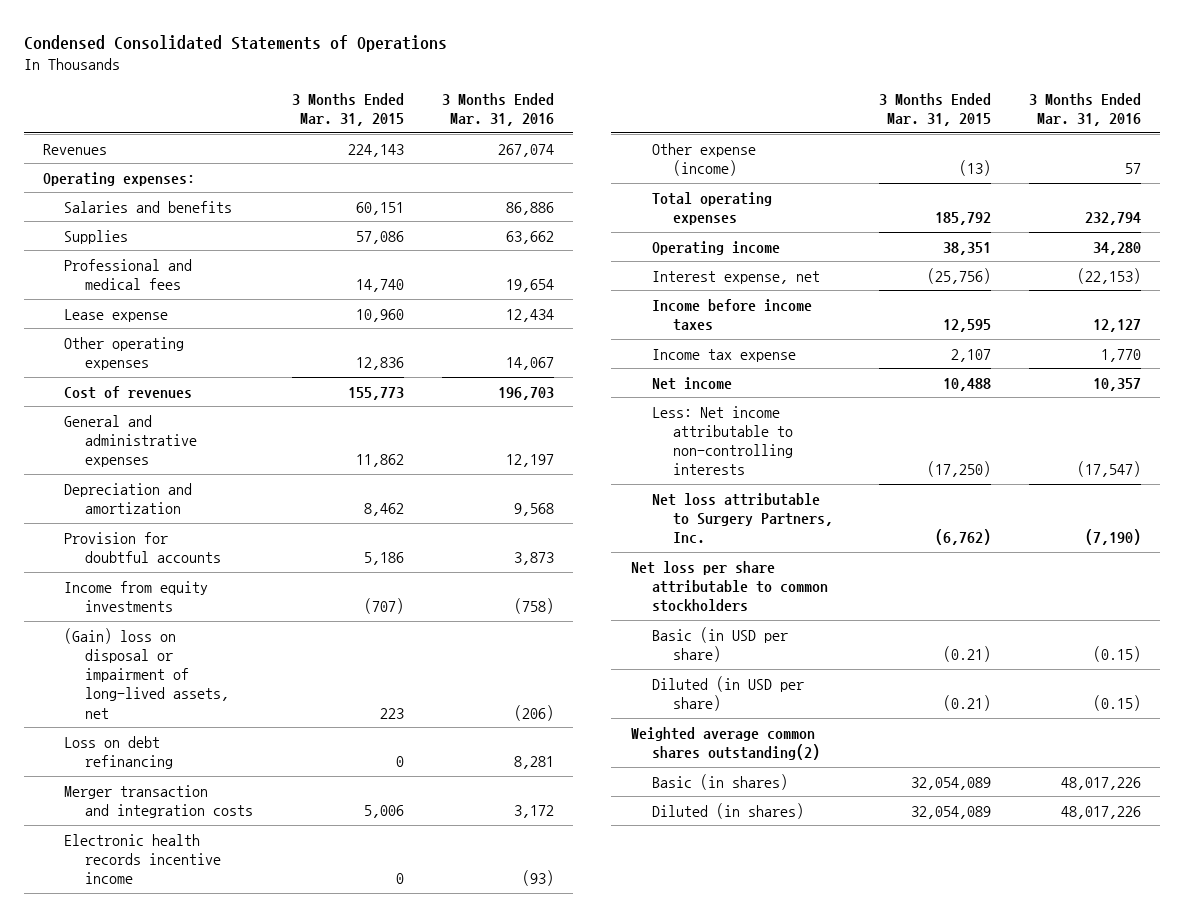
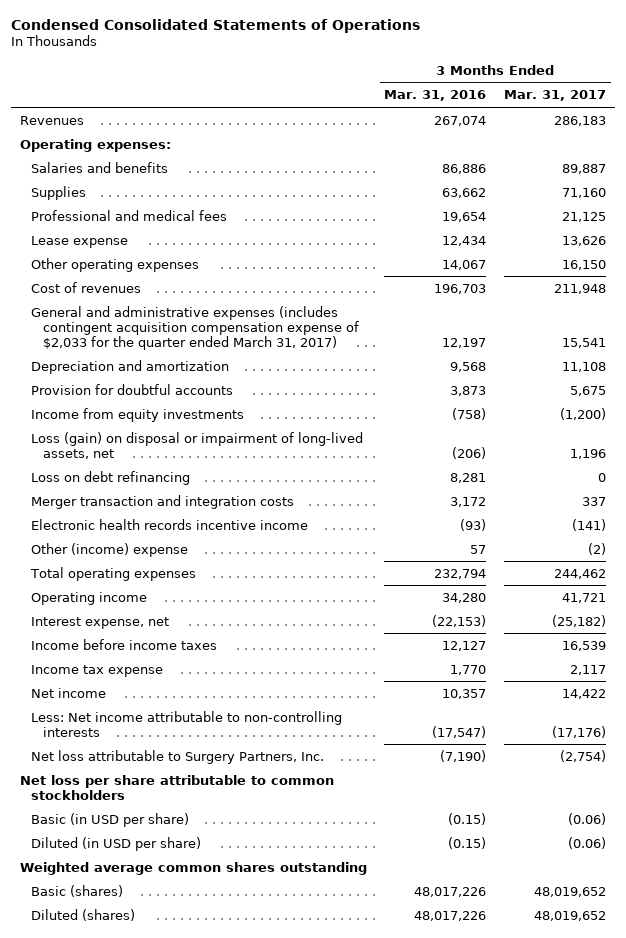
[291,92,404,126] 3 Months Ended Mar. 31, 2015 -> none
none -> [504,90,607,102] Mar. 31, 2017
[64,414,198,468] General and administrative expenses -> [31,305,359,350] General and administrative expenses (includes contingent acquisition compensation expense of $2,033 for the quarter ended March 31, 2017)
[64,627,230,719] (Gain) loss on disposal or impairment of long-lived assets, net -> [31,431,364,459] Loss (gain) on disposal or impairment of long-lived assets, net
[651,142,756,176] Other expense (income) -> [31,542,189,557] Other (income) expense
[630,726,820,760] Weighted average common shares outstanding(2) -> [19,861,367,875] Weighted average common shares outstanding
[651,773,788,790] Basic (in shares) -> [31,884,124,897] Basic (shares)
[651,802,804,819] Diluted (in shares) -> [31,908,136,921] Diluted (shares)

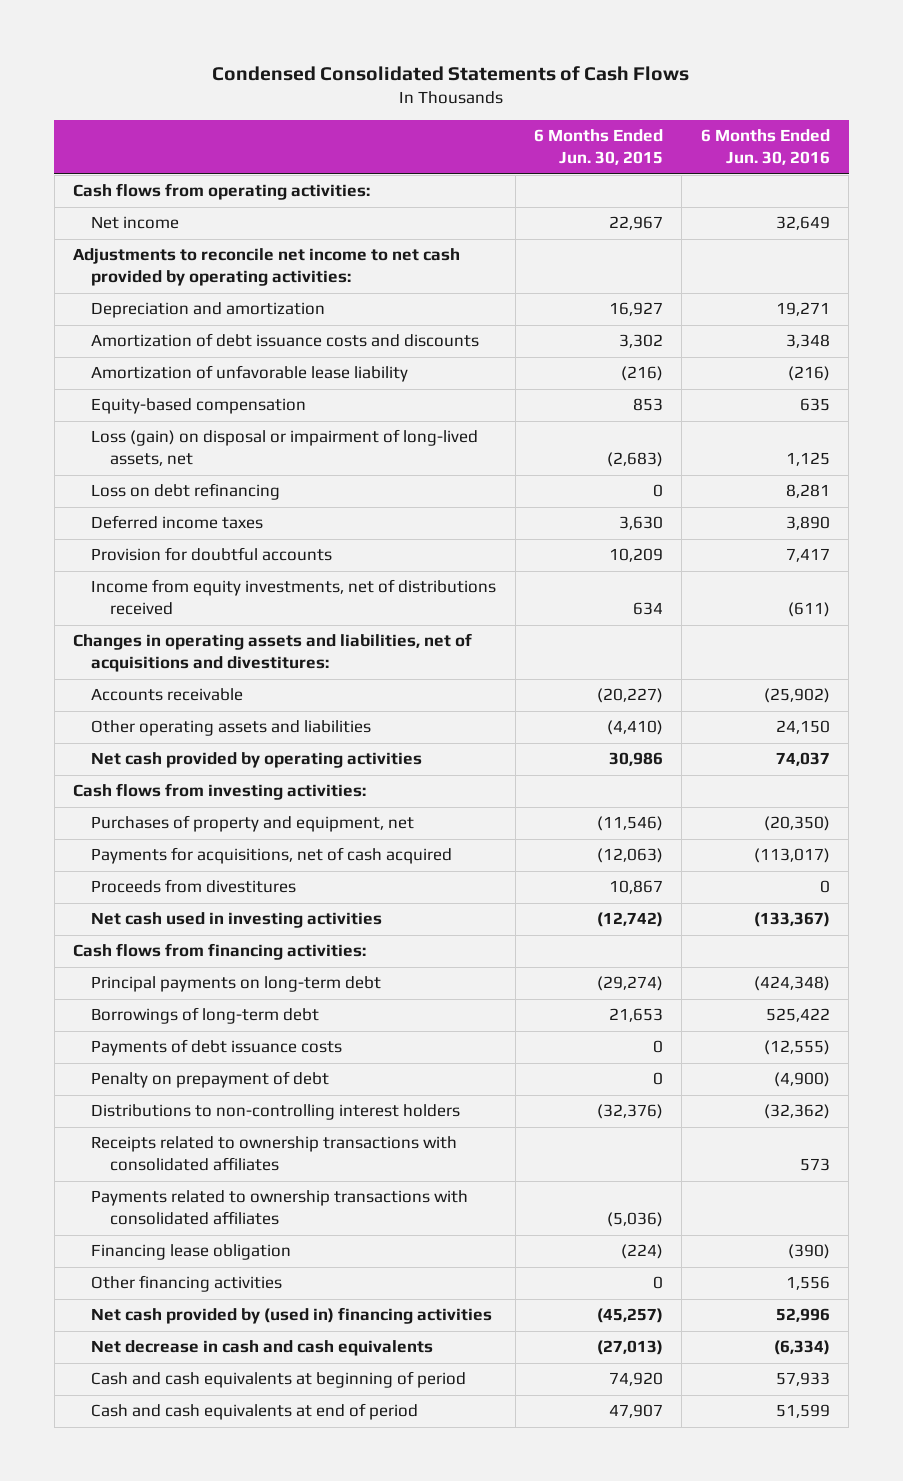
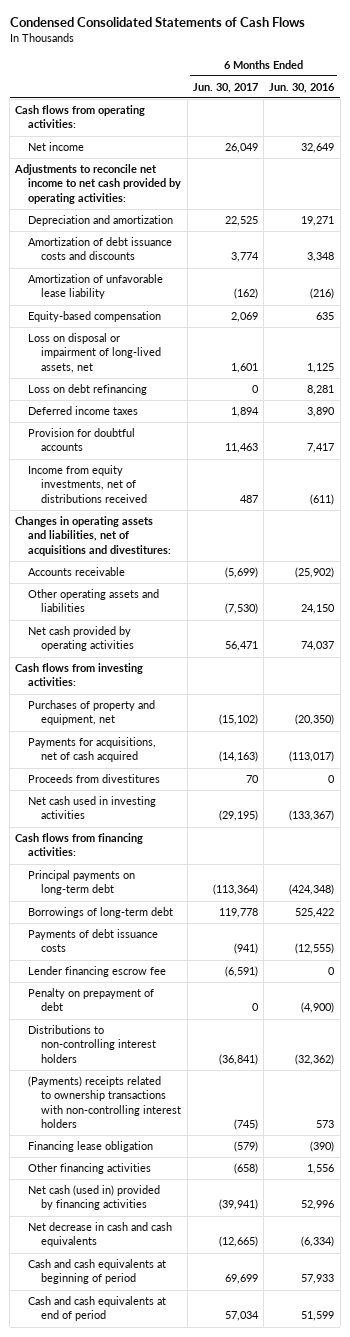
[534,129,664,166] 6 Months Ended Jun. 30, 2015 -> none
none -> [192,82,258,93] Jun. 30, 2017
[91,429,479,467] Loss (gain) on disposal or impairment of long-lived assets, net -> [28,333,162,373] Loss on disposal or impairment of long-lived assets, net
none -> [28,966,167,978] Lender financing escrow fee
[91,1190,469,1226] Payments related to ownership transactions with consolidated affiliates -> none
[91,1136,458,1172] Receipts related to ownership transactions with consolidated affiliates -> [28,1076,182,1129] (Payments) receipts related to ownership transactions with non-controlling interest holders
[91,1307,493,1325] Net cash provided by (used in) financing activities -> [28,1185,161,1211] Net cash (used in) provided by financing activities

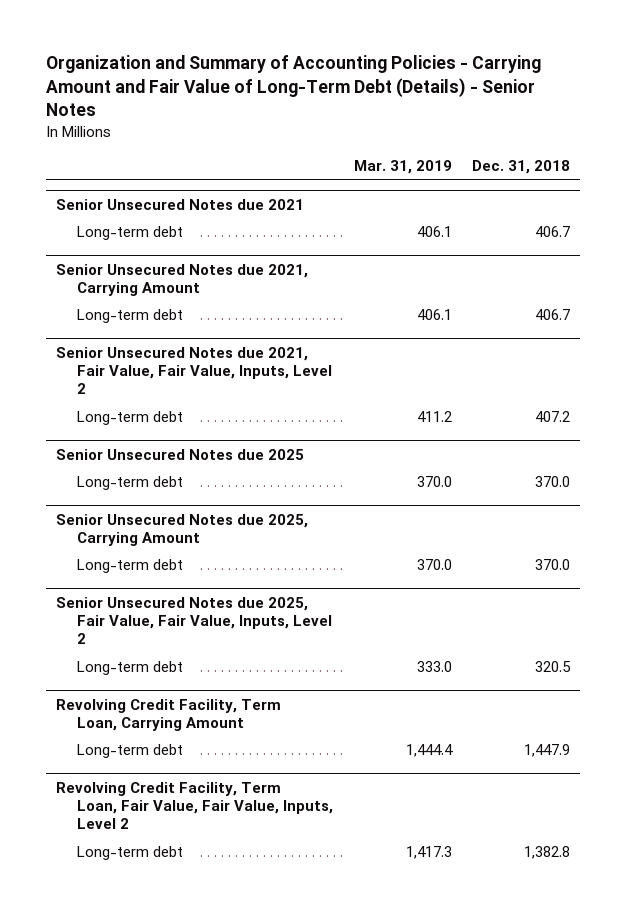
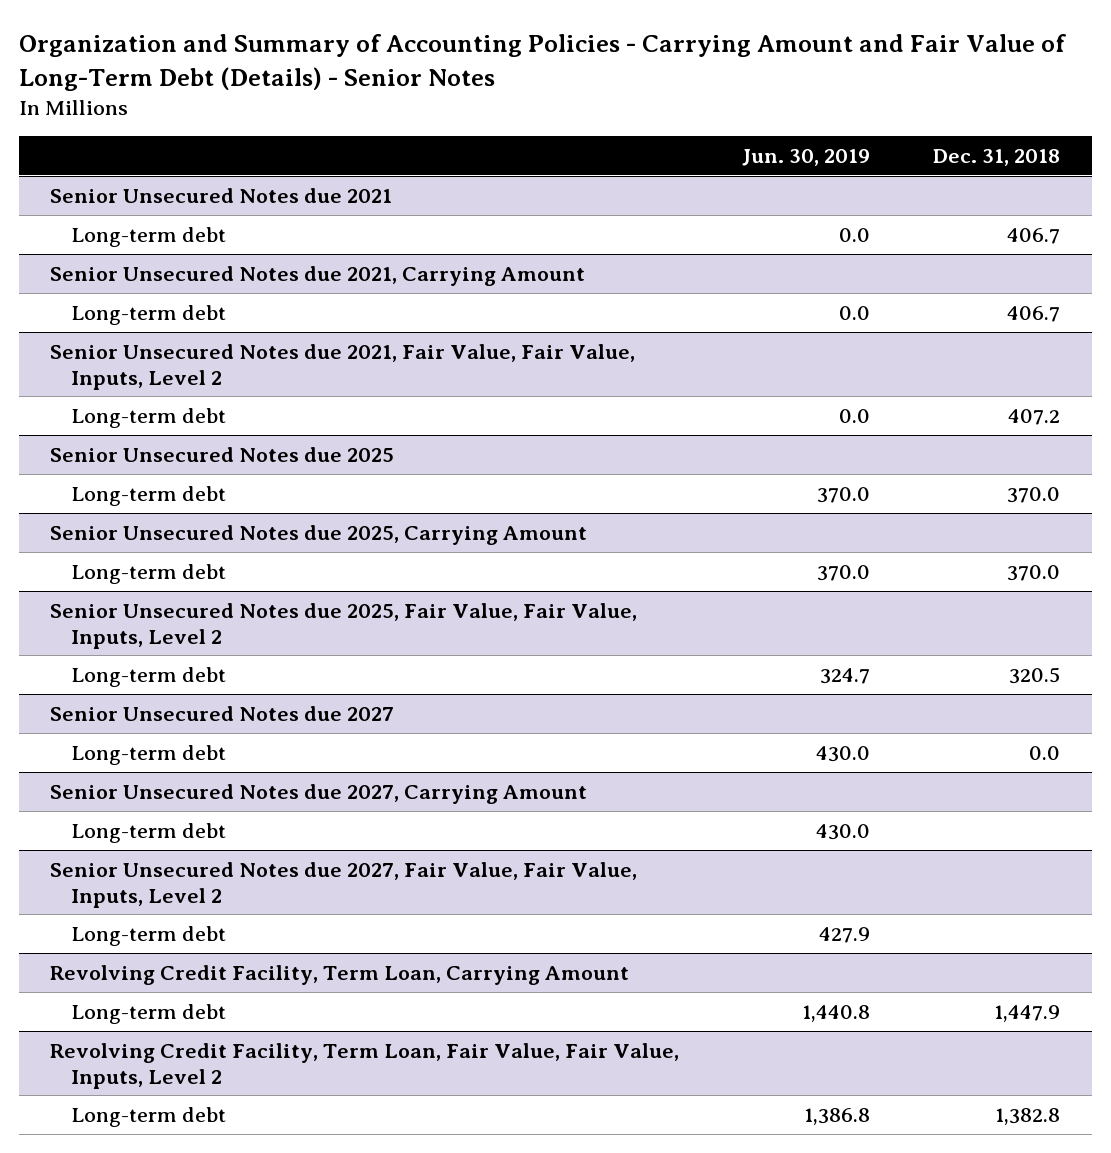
[353,160,452,175] Mar. 31, 2019 -> none
none -> [742,148,871,166] Jun. 30, 2019
none -> [50,705,395,721] Senior Unsecured Notes due 2027
none -> [70,744,226,765] Long-term debt
none -> [50,783,588,804] Senior Unsecured Notes due 2027, Carrying Amount
none -> [70,822,226,843] Long-term debt
none -> [50,861,638,908] Senior Unsecured Notes due 2027, Fair Value, Fair Value, Inputs, Level 2
none -> [70,925,226,946] Long-term debt

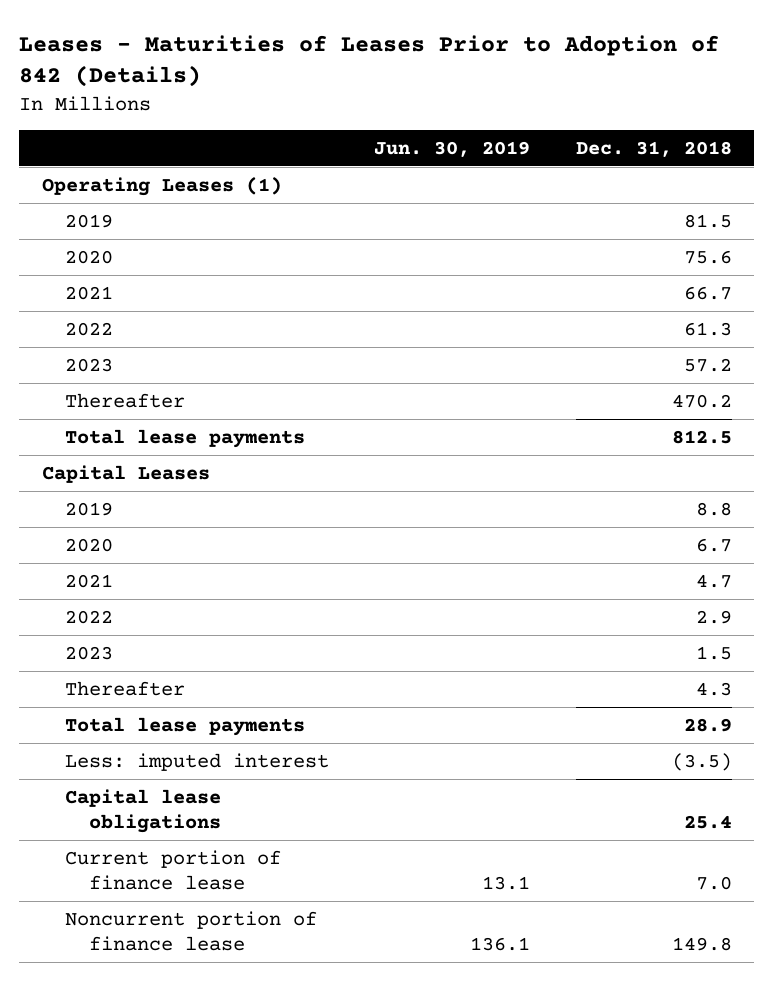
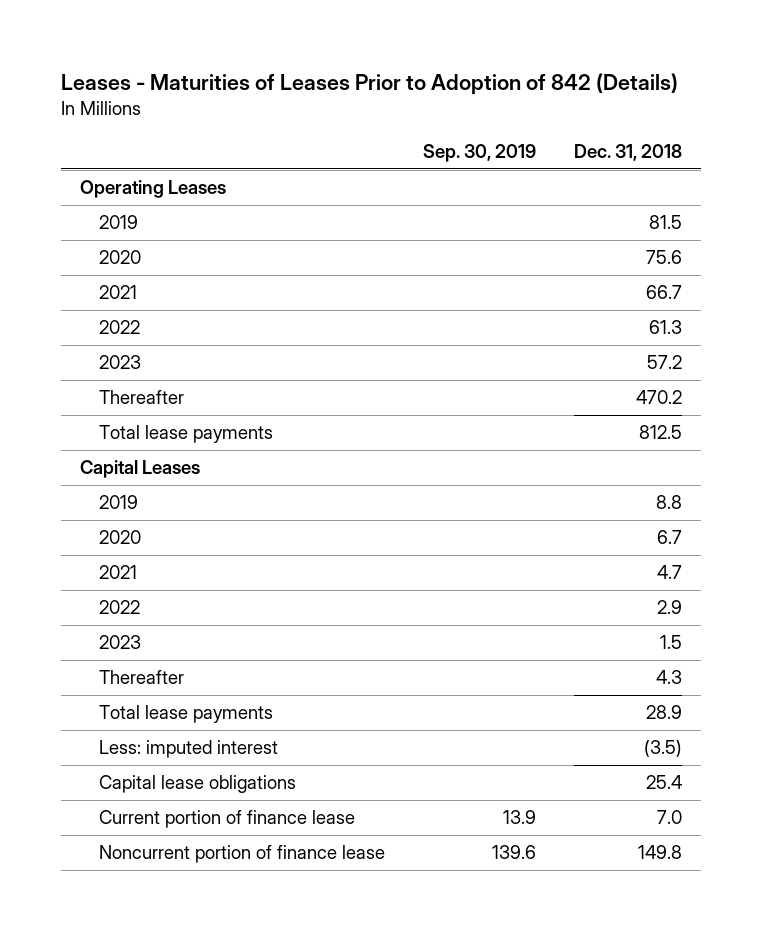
[374,140,531,157] Jun. 30, 2019 -> none
none -> [423,143,537,162] Sep. 30, 2019
[41,176,282,196] Operating Leases (1) -> [80,180,227,199] Operating Leases

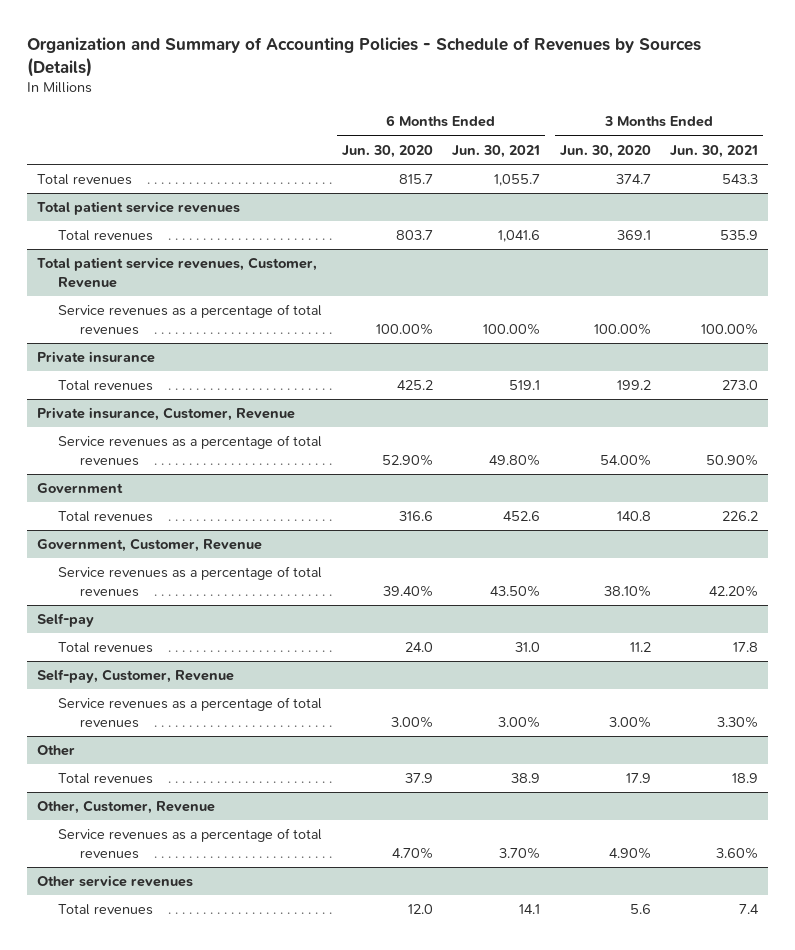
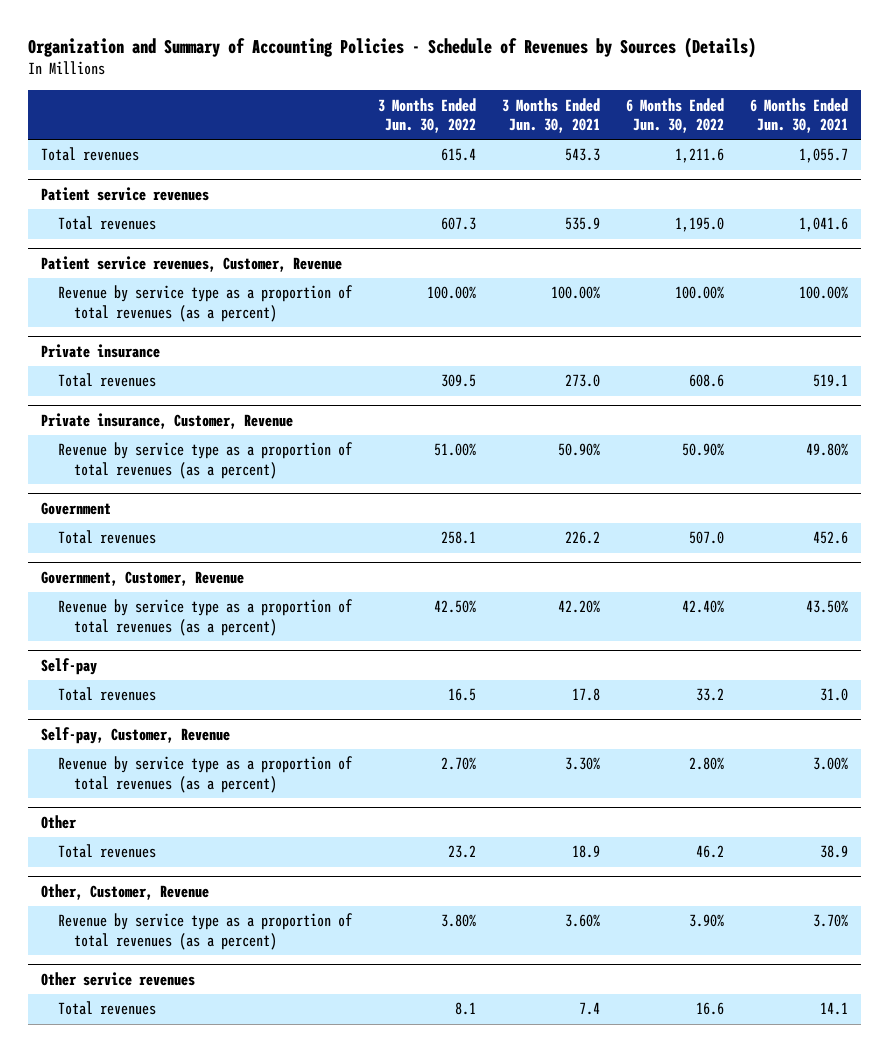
[341,144,433,158] Jun. 30, 2020 -> none
[559,144,651,158] Jun. 30, 2020 -> none
none -> [377,97,476,134] 3 Months Ended Jun. 30, 2022
none -> [625,97,724,134] 6 Months Ended Jun. 30, 2022
[36,201,240,216] Total patient service revenues -> [40,187,209,202] Patient service revenues
[36,257,317,289] Total patient service revenues, Customer, Revenue -> [40,256,342,273] Patient service revenues, Customer, Revenue
[58,304,323,336] Service revenues as a percentage of total revenues -> [57,285,353,322] Revenue by service type as a proportion of total revenues (as a percent)
[58,435,323,467] Service revenues as a percentage of total revenues -> [57,442,353,479] Revenue by service type as a proportion of total revenues (as a percent)
[58,566,323,598] Service revenues as a percentage of total revenues -> [57,599,353,636] Revenue by service type as a proportion of total revenues (as a percent)
[58,697,323,729] Service revenues as a percentage of total revenues -> [57,756,353,793] Revenue by service type as a proportion of total revenues (as a percent)
[58,828,323,860] Service revenues as a percentage of total revenues -> [57,913,353,950] Revenue by service type as a proportion of total revenues (as a percent)

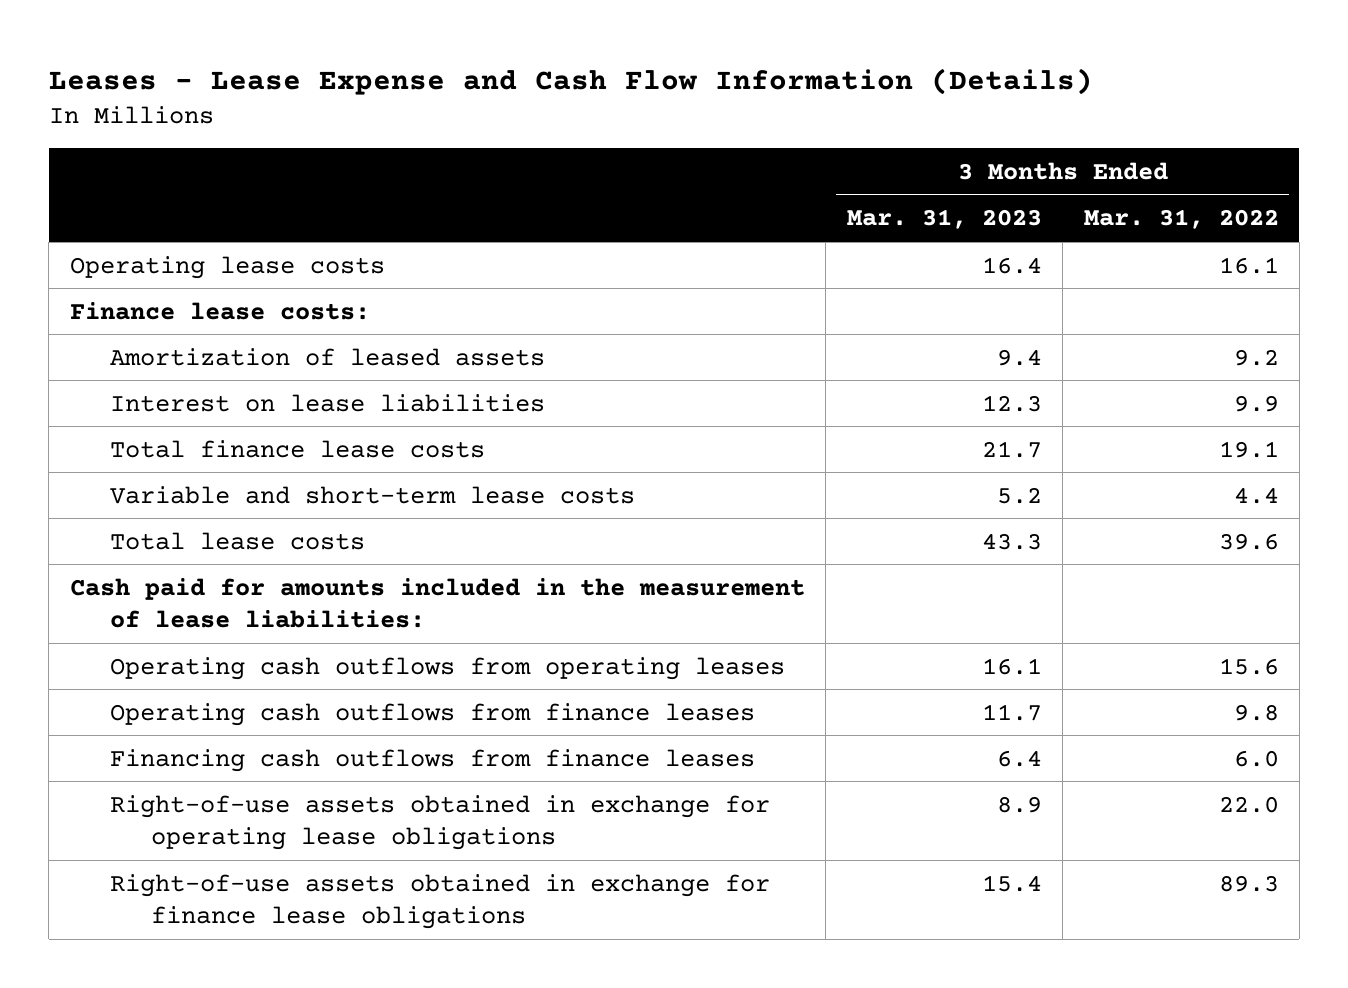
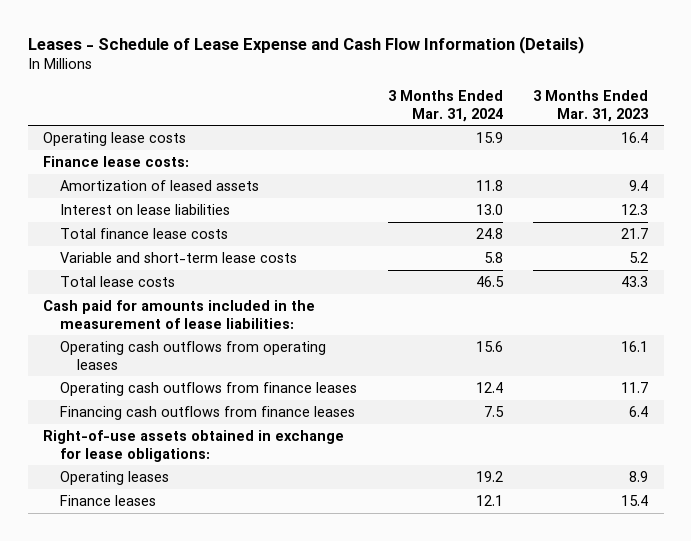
[48,67,1093,95] Leases - Lease Expense and Cash Flow Information (Details) -> [27,35,584,54] Leases - Schedule of Lease Expense and Cash Flow Information (Details)
[1083,209,1279,230] Mar. 31, 2022 -> none
none -> [387,89,503,122] 3 Months Ended Mar. 31, 2024
none -> [42,429,344,462] Right-of-use assets obtained in exchange for lease obligations:
[110,794,771,850] Right-of-use assets obtained in exchange for operating lease obligations -> [60,470,170,485] Operating leases
[110,873,771,929] Right-of-use assets obtained in exchange for finance lease obligations -> [60,494,157,506] Finance leases

